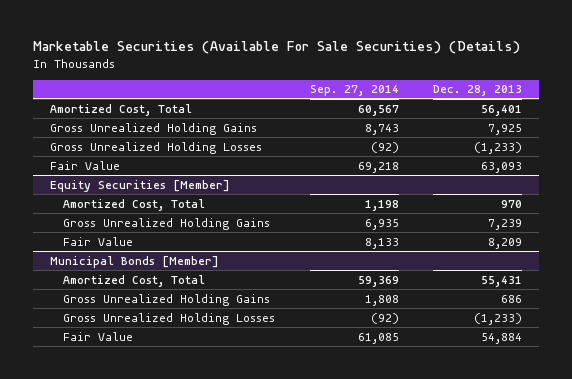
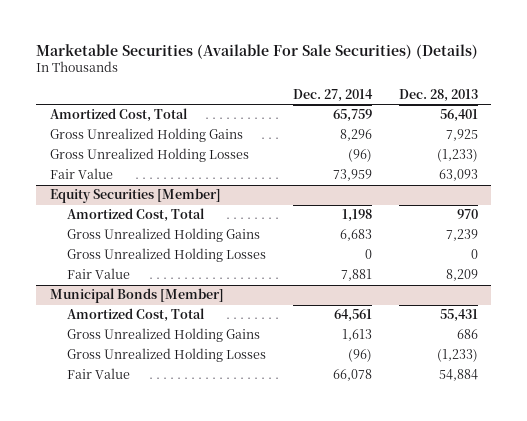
[309,85,399,97] Sep. 27, 2014 -> none
none -> [292,89,373,103] Dec. 27, 2014
none -> [66,248,266,263] Gross Unrealized Holding Losses

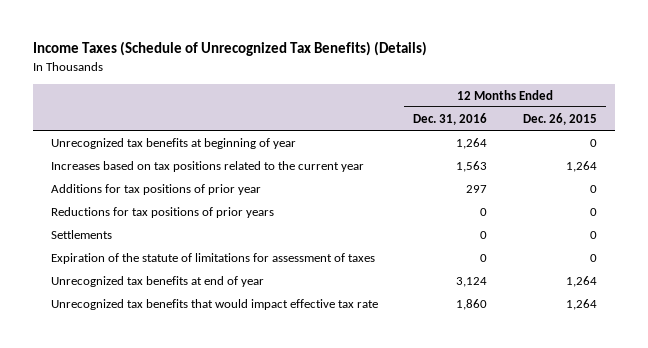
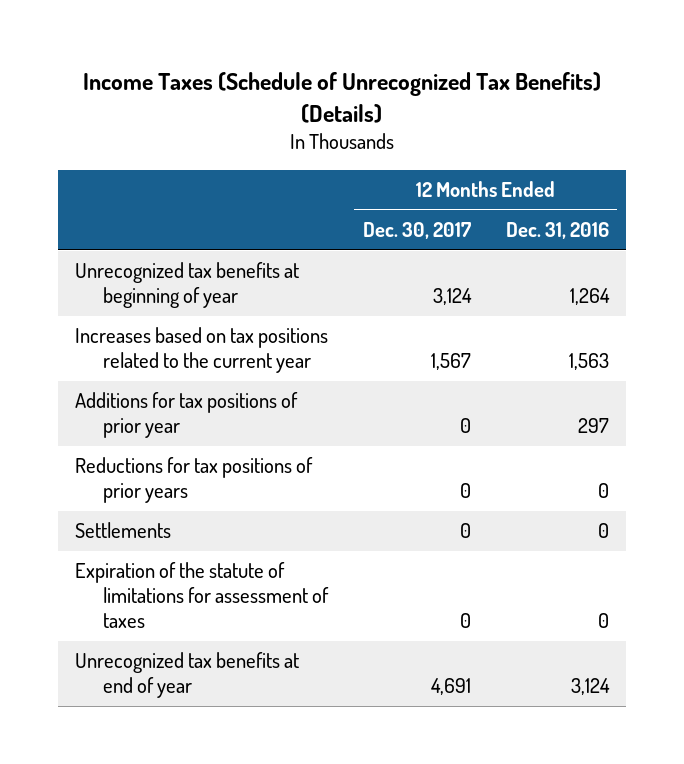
[523,112,598,125] Dec. 26, 2015 -> none
none -> [363,222,472,240] Dec. 30, 2017
[50,298,378,310] Unrecognized tax benefits that would impact effective tax rate -> none

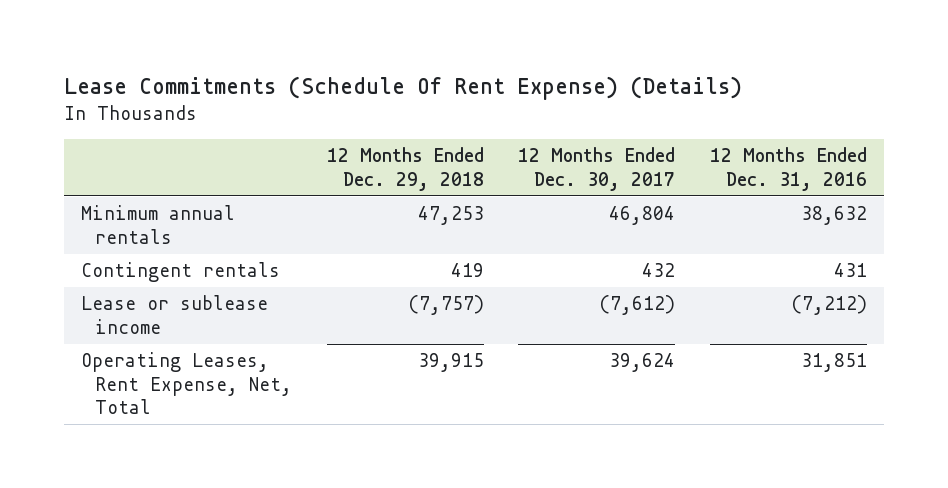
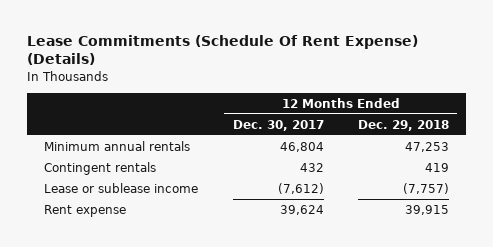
[709,147,867,191] 12 Months Ended Dec. 31, 2016 -> none
[81,352,293,415] Operating Leases, Rent Expense, Net, Total -> [44,204,127,217] Rent expense

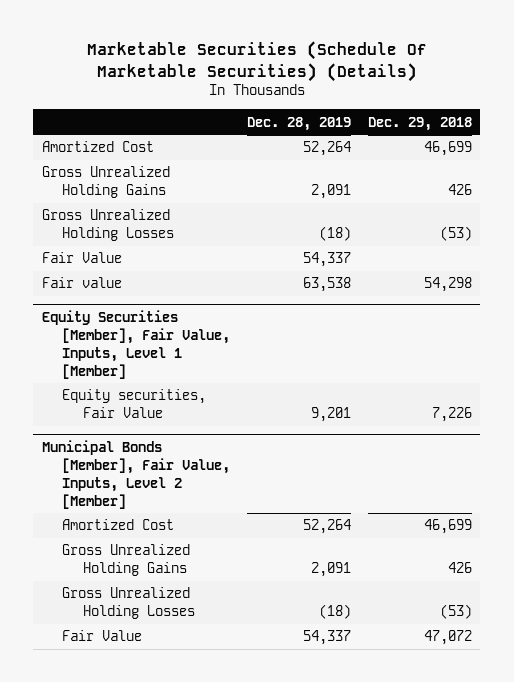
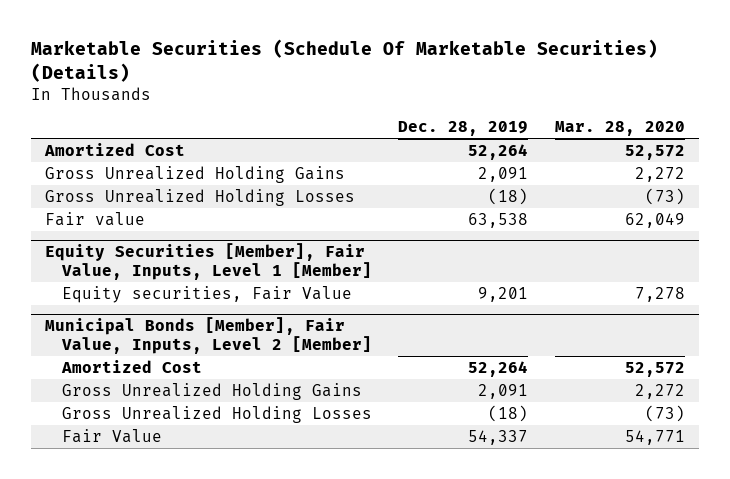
[367,116,472,131] Dec. 29, 2018 -> none
none -> [555,121,686,137] Mar. 28, 2020
[41,252,122,264] Fair Value -> none

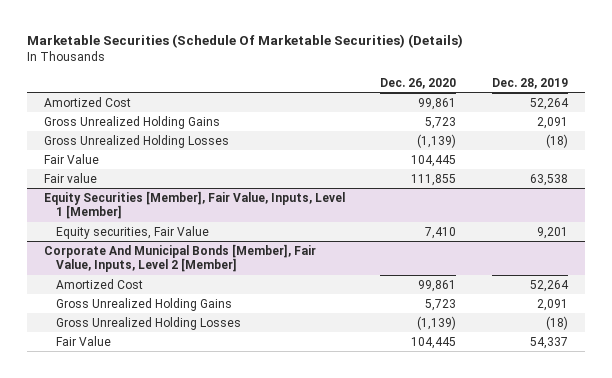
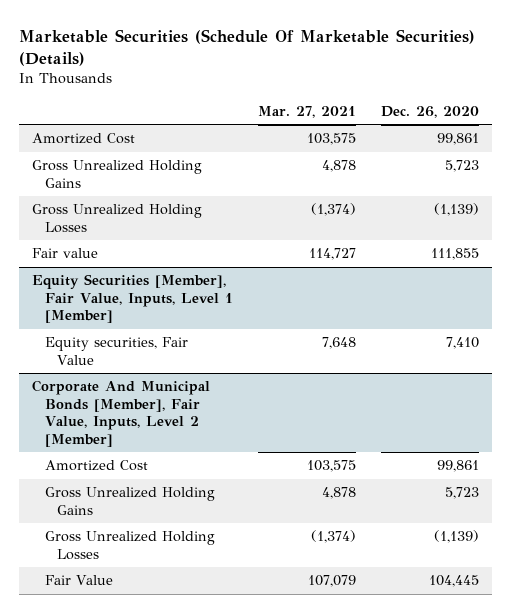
[491,77,568,89] Dec. 28, 2019 -> none
none -> [258,105,357,118] Mar. 27, 2021
[44,153,100,164] Fair Value -> none

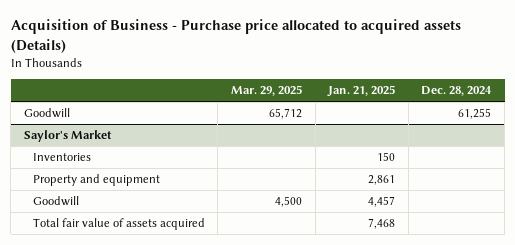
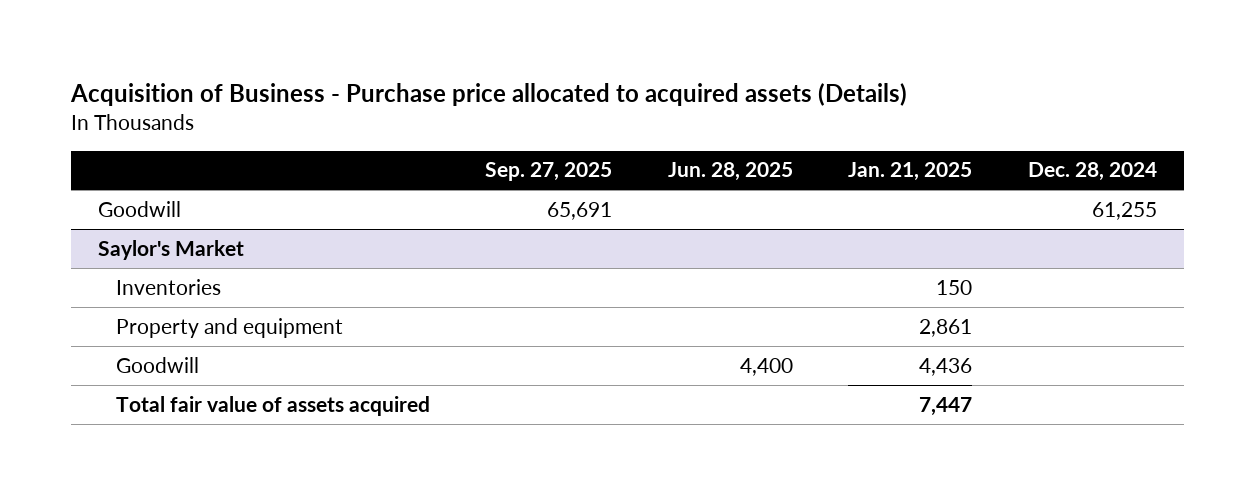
[230,85,302,97] Mar. 29, 2025 -> none
none -> [485,162,613,182] Sep. 27, 2025
none -> [667,162,793,182] Jun. 28, 2025
[368,196,396,208] 4,457 -> [919,357,973,376] 4,436
[368,218,396,230] 7,468 -> [919,396,973,416] 7,447

